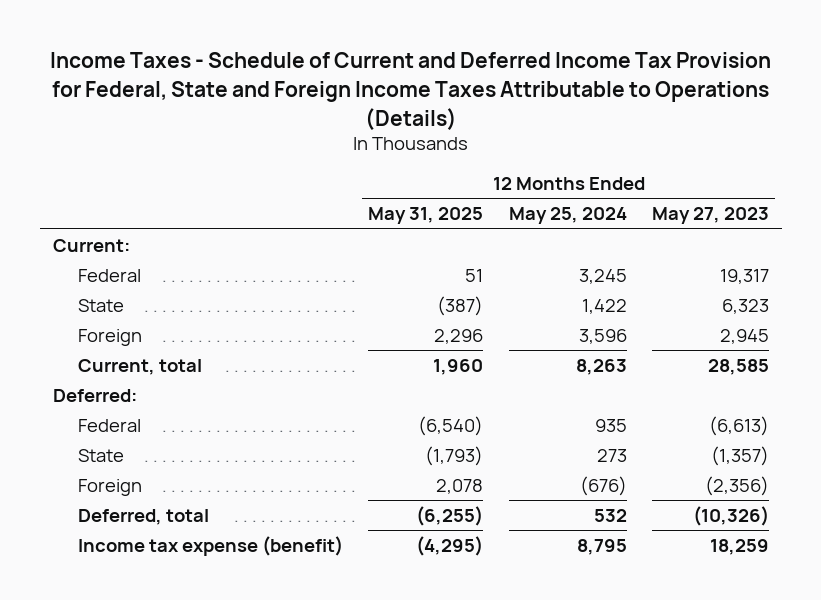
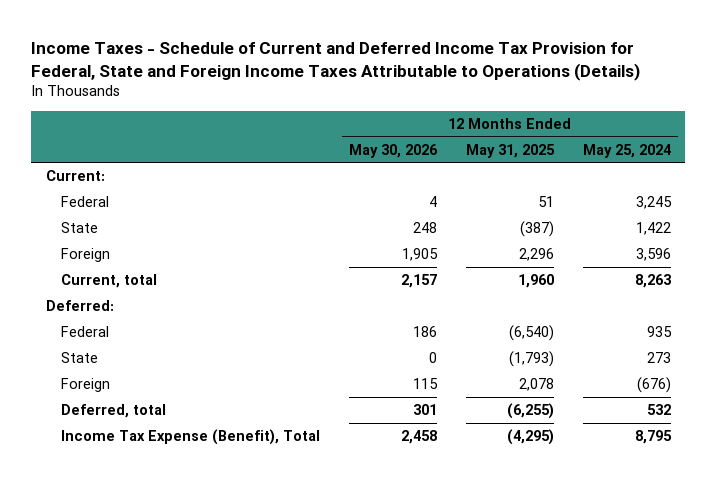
[651,207,769,225] May 27, 2023 -> none
none -> [348,143,438,158] May 30, 2026
[78,535,344,556] Income tax expense (benefit) -> [60,429,320,446] Income Tax Expense (Benefit), Total

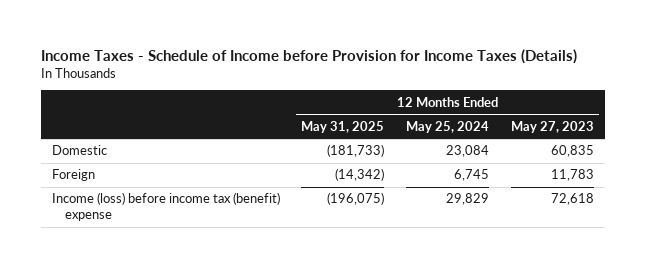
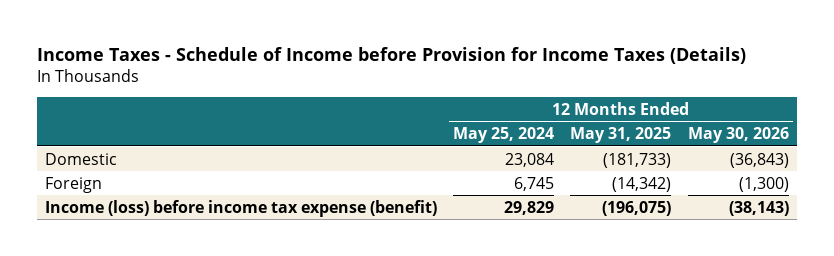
[510,120,594,133] May 27, 2023 -> none
none -> [687,127,789,144] May 30, 2026
[51,192,280,222] Income (loss) before income tax (benefit) expense -> [45,199,438,217] Income (loss) before income tax expense (benefit)

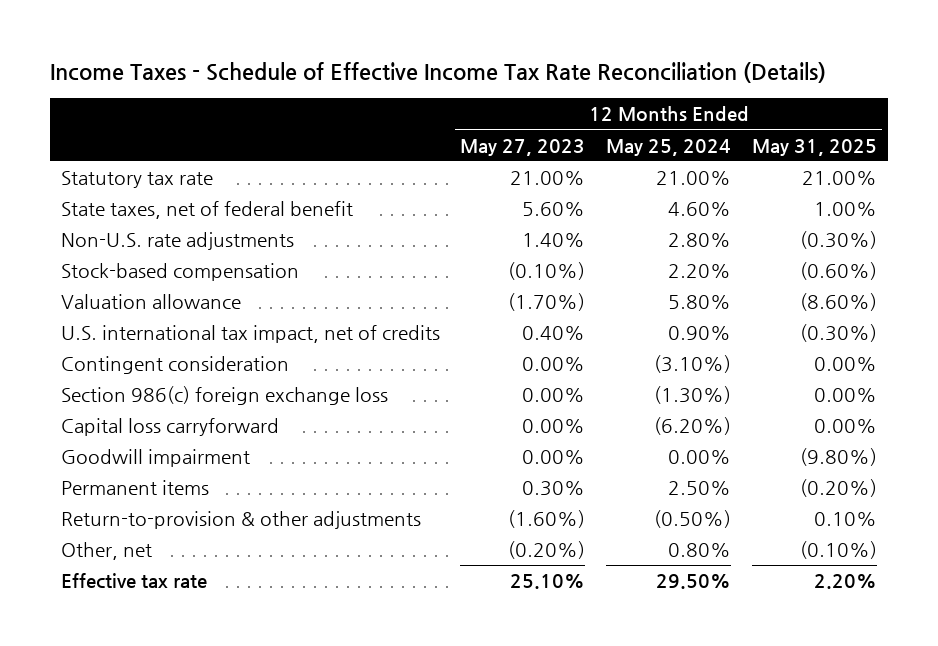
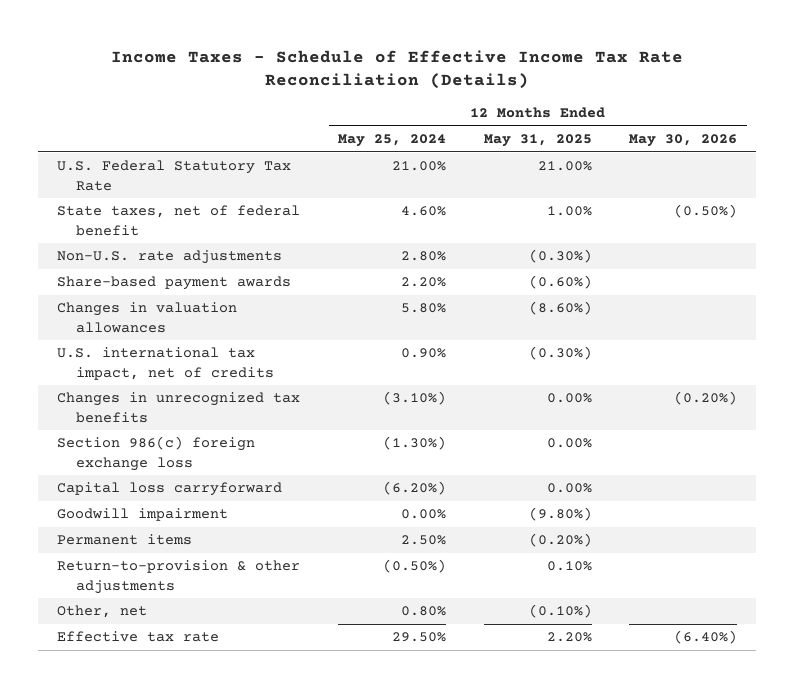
[460,138,586,156] May 27, 2023 -> none
none -> [629,134,738,148] May 30, 2026
[60,171,213,189] Statutory tax rate -> [57,160,292,191] U.S. Federal Statutory Tax Rate
[60,263,299,282] Stock-based compensation -> [57,276,292,291] Share-based payment awards
[60,294,241,310] Valuation allowance -> [57,302,238,333] Changes in valuation allowances
[60,356,289,375] Contingent consideration -> [57,392,301,423] Changes in unrecognized tax benefits

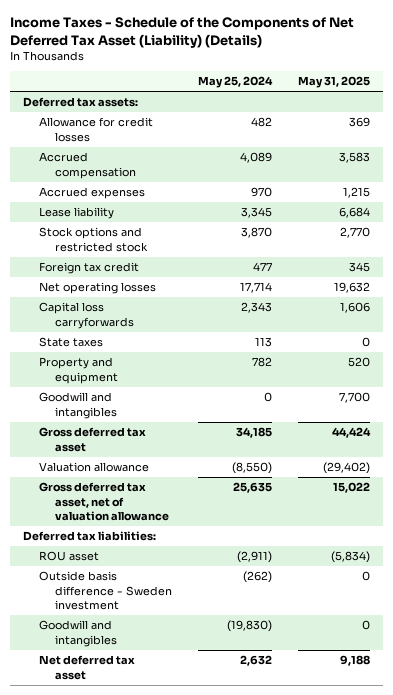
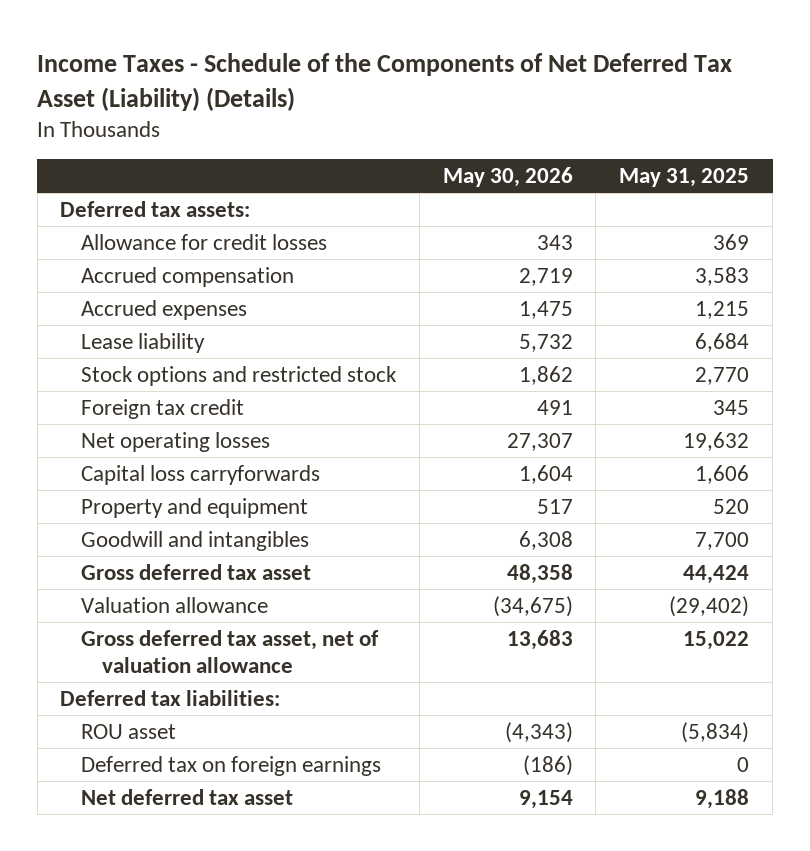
[198,76,274,89] May 25, 2024 -> none
none -> [442,167,573,188] May 30, 2026
[39,337,104,348] State taxes -> none
[39,571,173,611] Outside basis difference - Sweden investment -> none
[39,620,118,647] Goodwill and intangibles -> [81,755,382,776] Deferred tax on foreign earnings

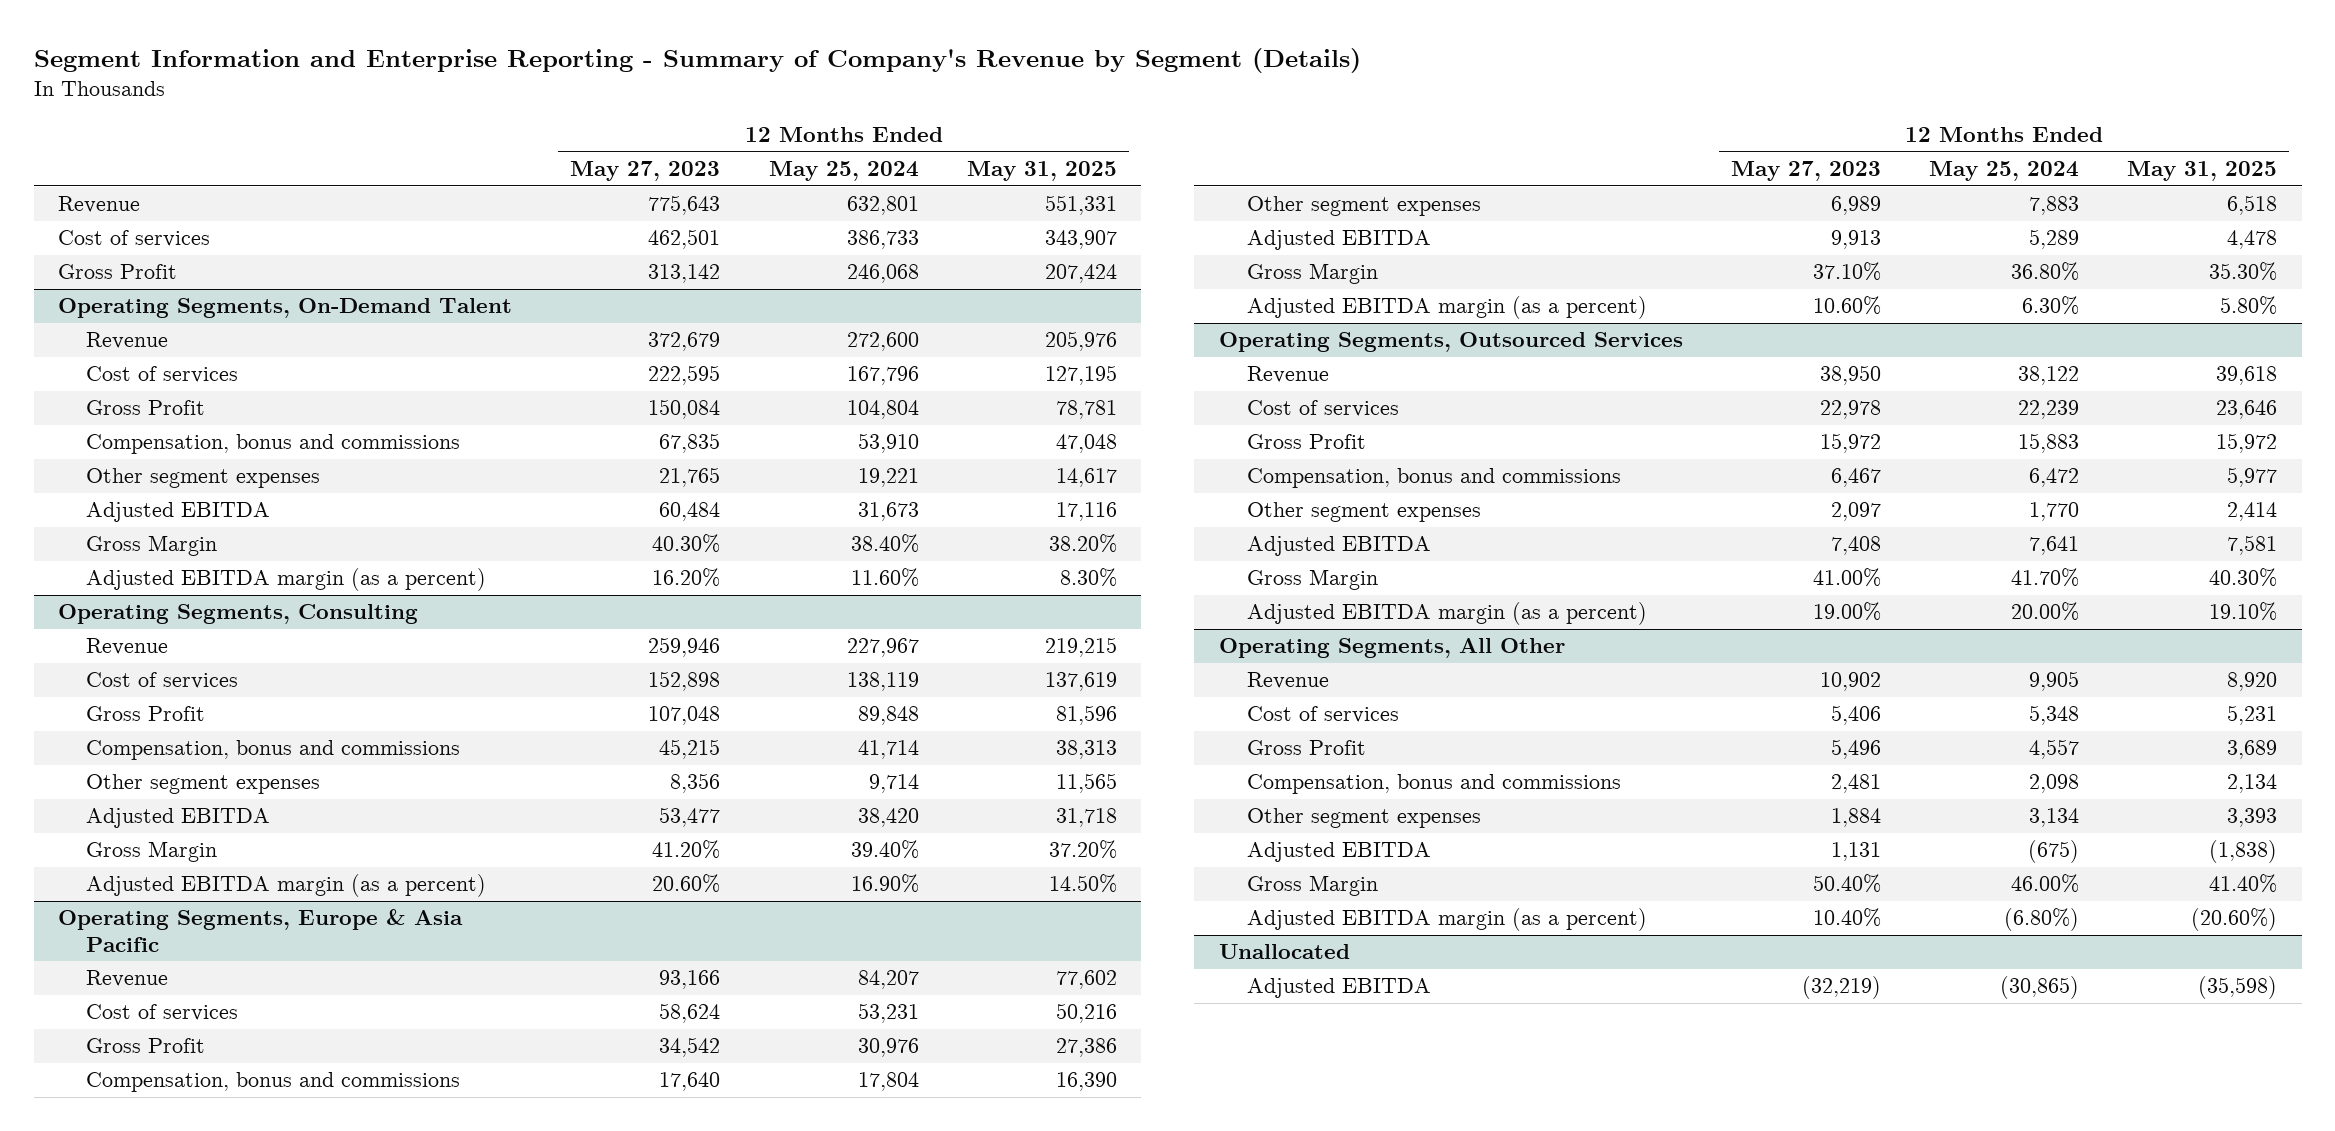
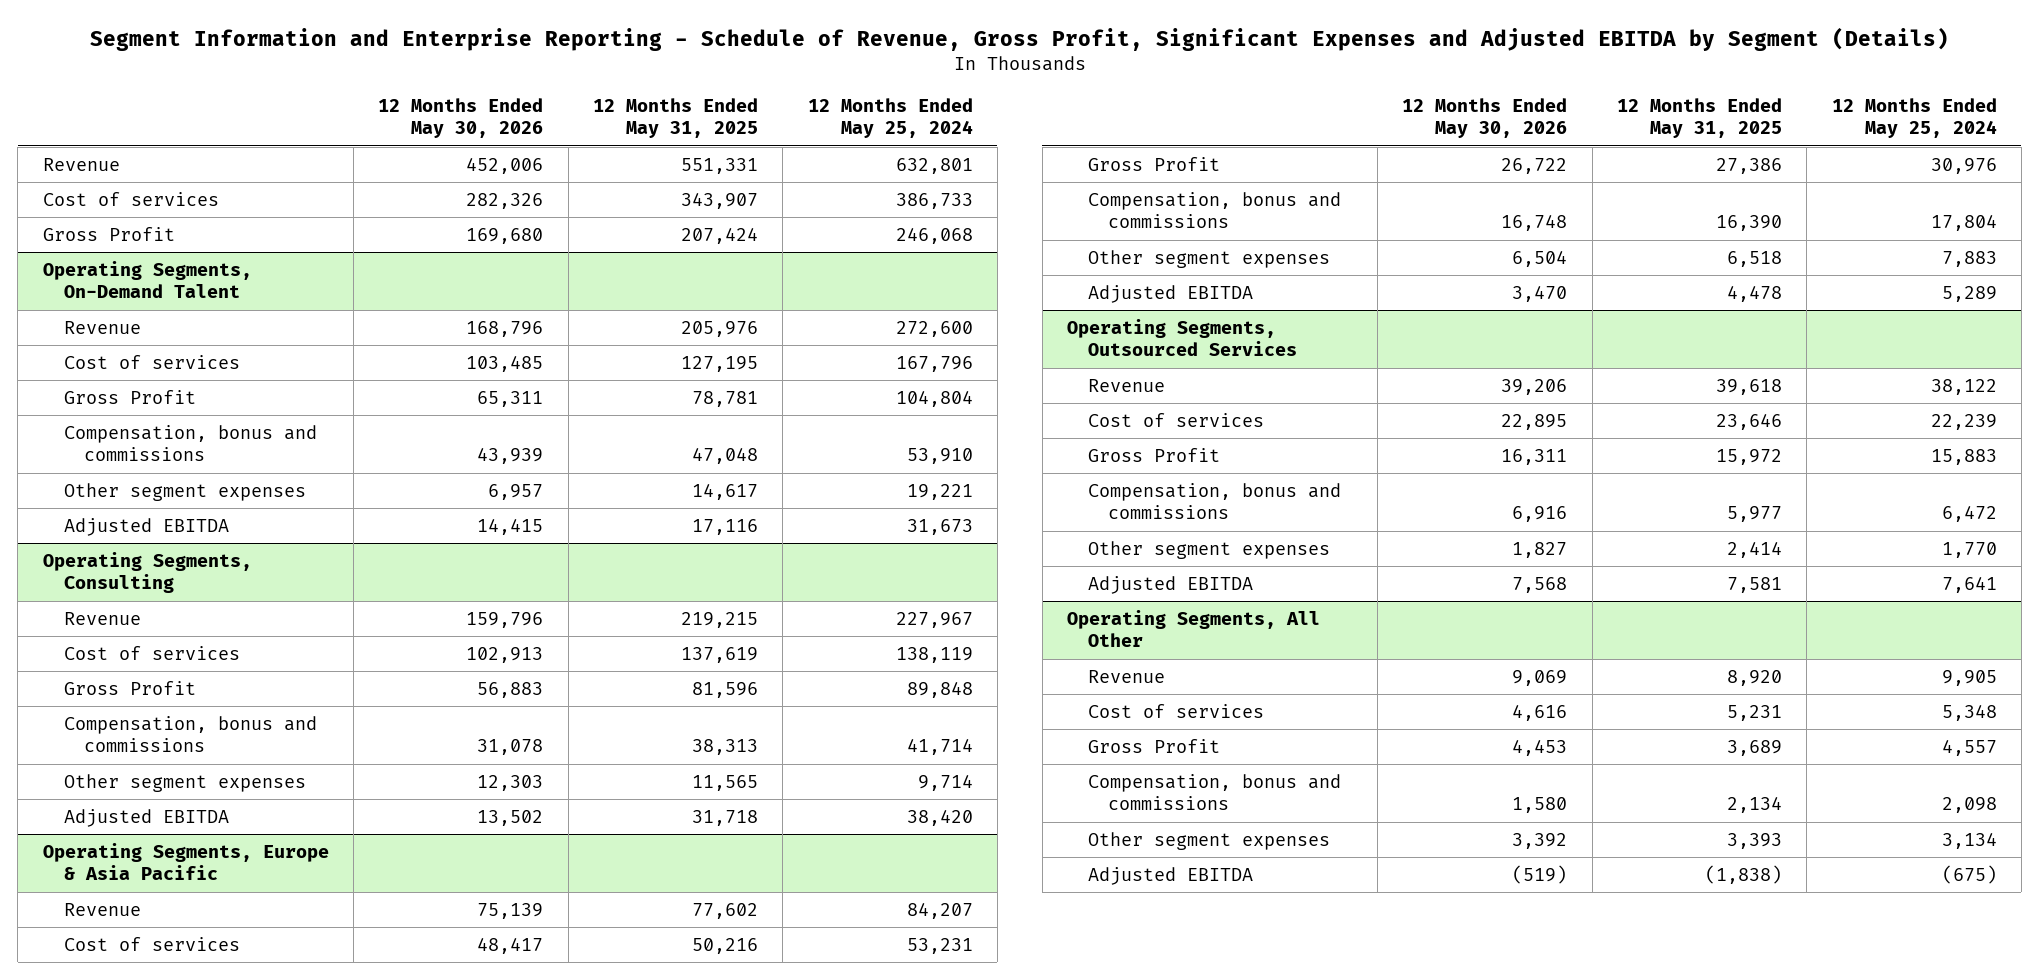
[33,48,1361,74] Segment Information and Enterprise Reporting - Summary of Company's Revenue by Segment (Details) -> [89,26,1949,51] Segment Information and Enterprise Reporting - Schedule of Revenue, Gross Profit, Significant Expenses and Adjusted EBITDA by Segment (Details)
[570,160,721,181] May 27, 2023 -> none
none -> [378,97,544,139] 12 Months Ended May 30, 2026
[86,535,218,557] Gross Margin -> none
[86,568,487,592] Adjusted EBITDA margin (as a percent) -> none
[86,841,218,863] Gross Margin -> none
[86,874,487,898] Adjusted EBITDA margin (as a percent) -> none
[1247,263,1379,285] Gross Margin -> none
[1247,296,1648,320] Adjusted EBITDA margin (as a percent) -> none
[1247,569,1379,591] Gross Margin -> none
[1247,602,1648,626] Adjusted EBITDA margin (as a percent) -> none
[1247,875,1379,897] Gross Margin -> none
[1247,908,1648,932] Adjusted EBITDA margin (as a percent) -> none
[1218,944,1350,960] Unallocated -> none
[1247,978,1432,999] Adjusted EBITDA -> none

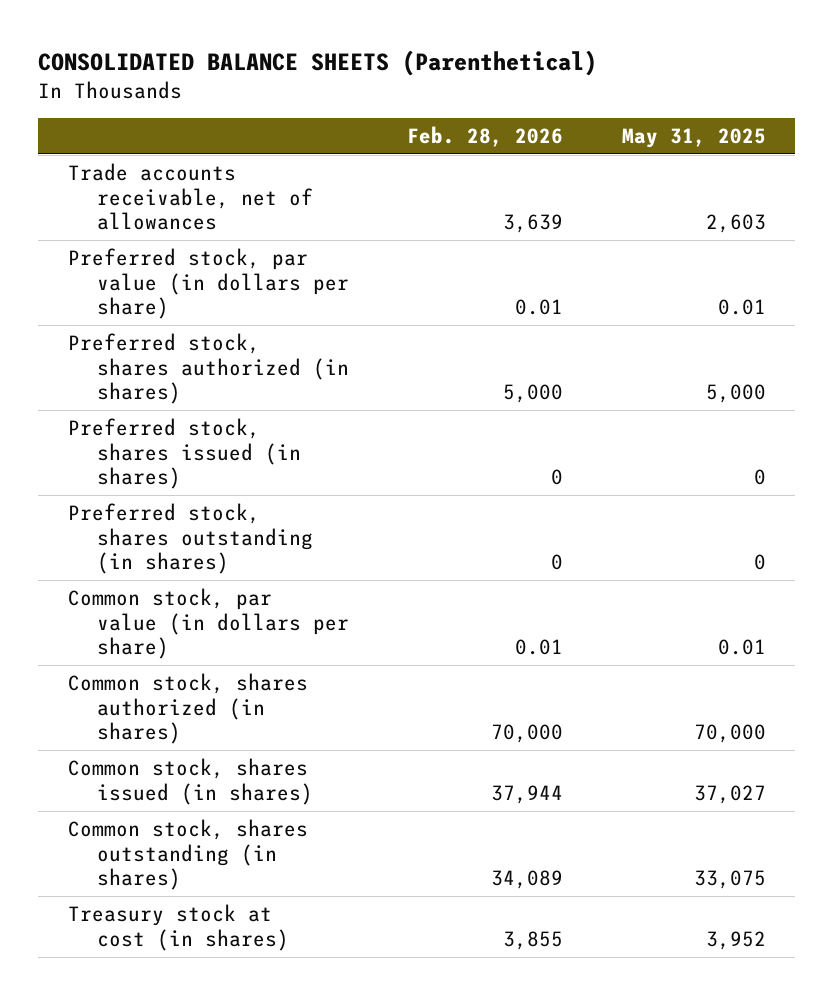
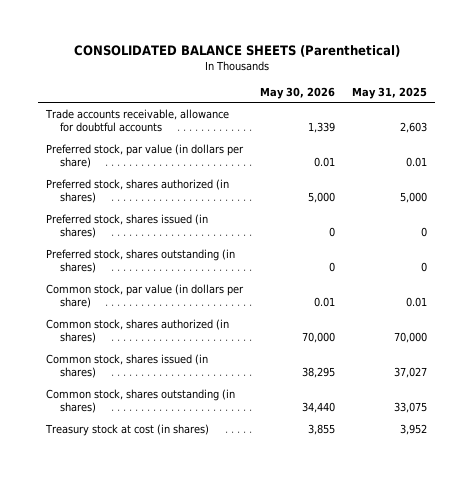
[407,126,564,148] Feb. 28, 2026 -> none
none -> [260,86,336,99] May 30, 2026
[67,163,313,231] Trade accounts receivable, net of allowances -> [45,108,230,133] Trade accounts receivable, allowance for doubtful accounts

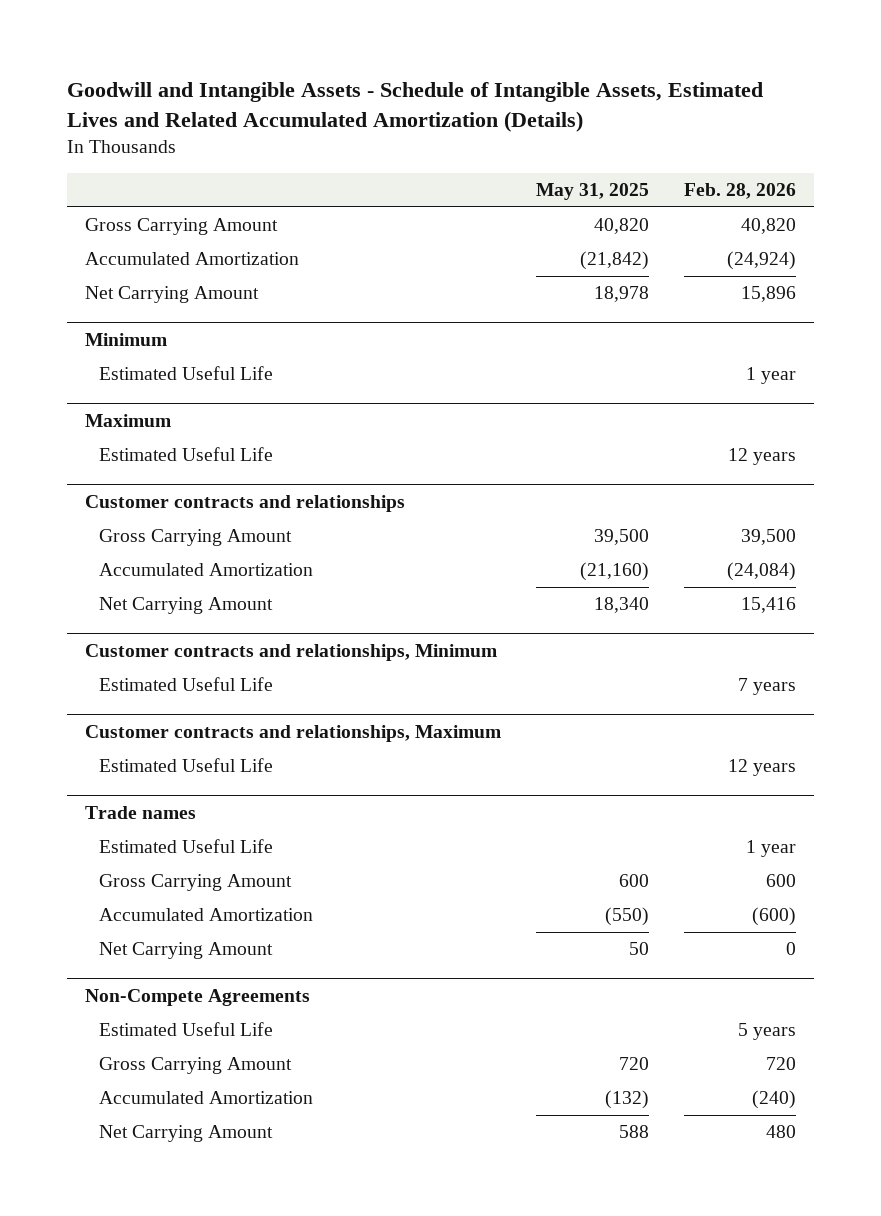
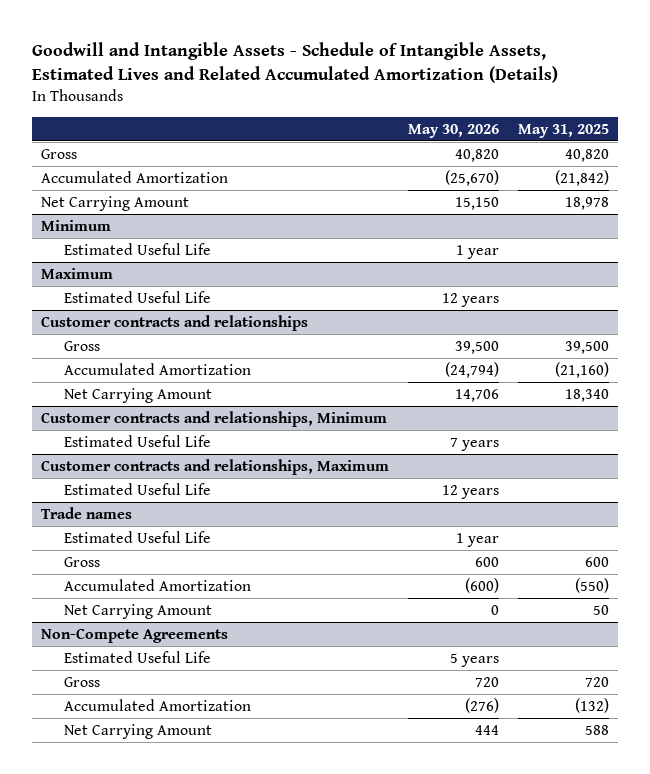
[684,183,797,200] Feb. 28, 2026 -> none
none -> [407,123,499,138] May 30, 2026
[84,218,278,236] Gross Carrying Amount -> [41,148,78,159] Gross
[98,529,292,547] Gross Carrying Amount -> [63,340,100,351] Gross
[98,874,292,892] Gross Carrying Amount -> [63,556,100,567] Gross
[98,1057,292,1075] Gross Carrying Amount -> [63,676,100,687] Gross

